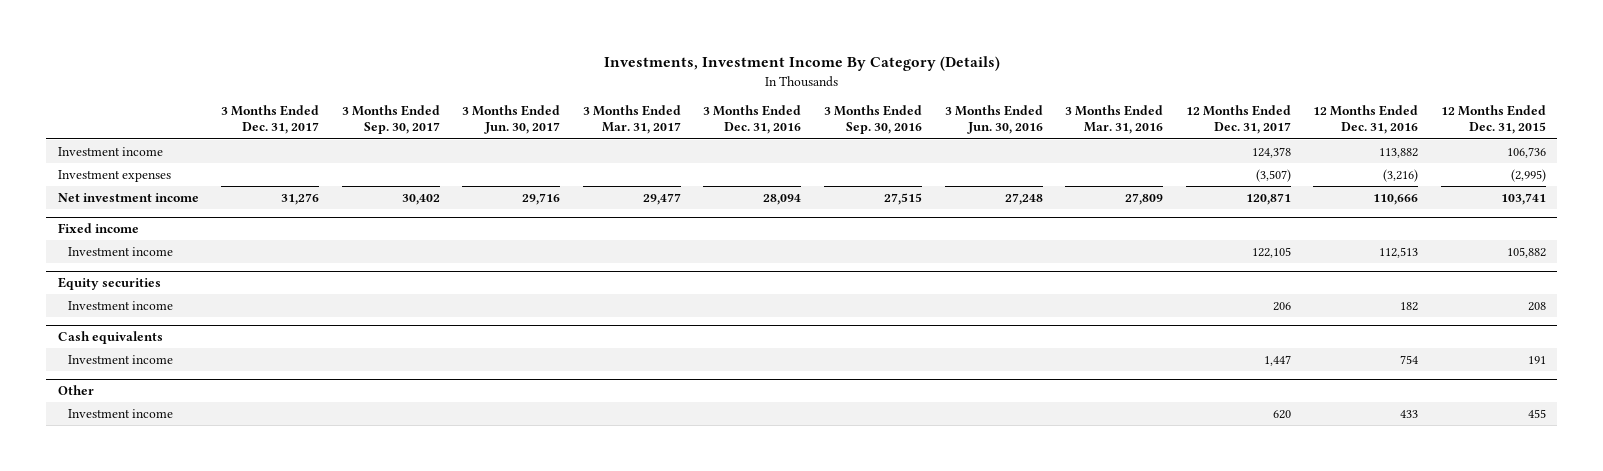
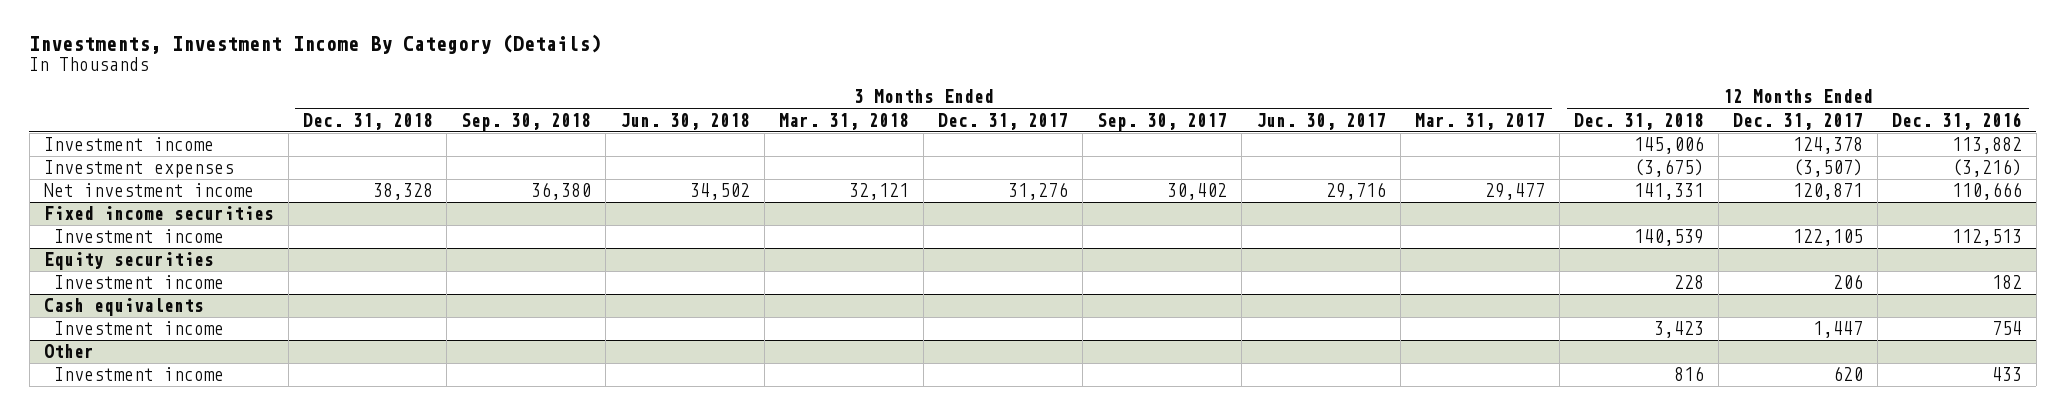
[703,105,802,135] 3 Months Ended Dec. 31, 2016 -> none
[823,105,922,135] 3 Months Ended Sep. 30, 2016 -> none
[944,105,1043,135] 3 Months Ended Jun. 30, 2016 -> none
[1065,105,1164,135] 3 Months Ended Mar. 31, 2016 -> none
[1440,105,1546,135] 12 Months Ended Dec. 31, 2015 -> none
none -> [302,112,433,130] Dec. 31, 2018
none -> [461,112,592,131] Sep. 30, 2018
none -> [620,112,751,130] Jun. 30, 2018
none -> [779,112,910,130] Mar. 31, 2018
none -> [1573,112,1704,130] Dec. 31, 2018
[57,223,139,234] Fixed income -> [43,206,274,221] Fixed income securities

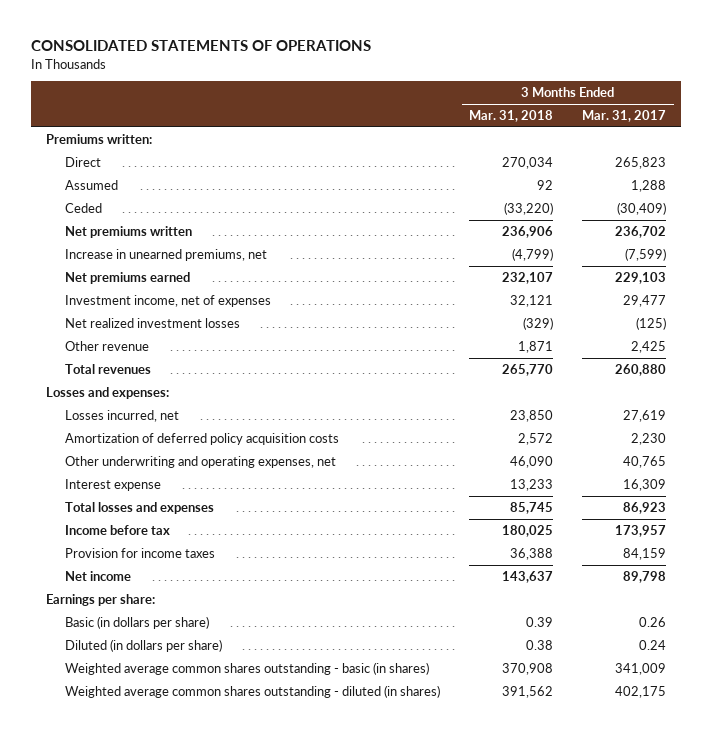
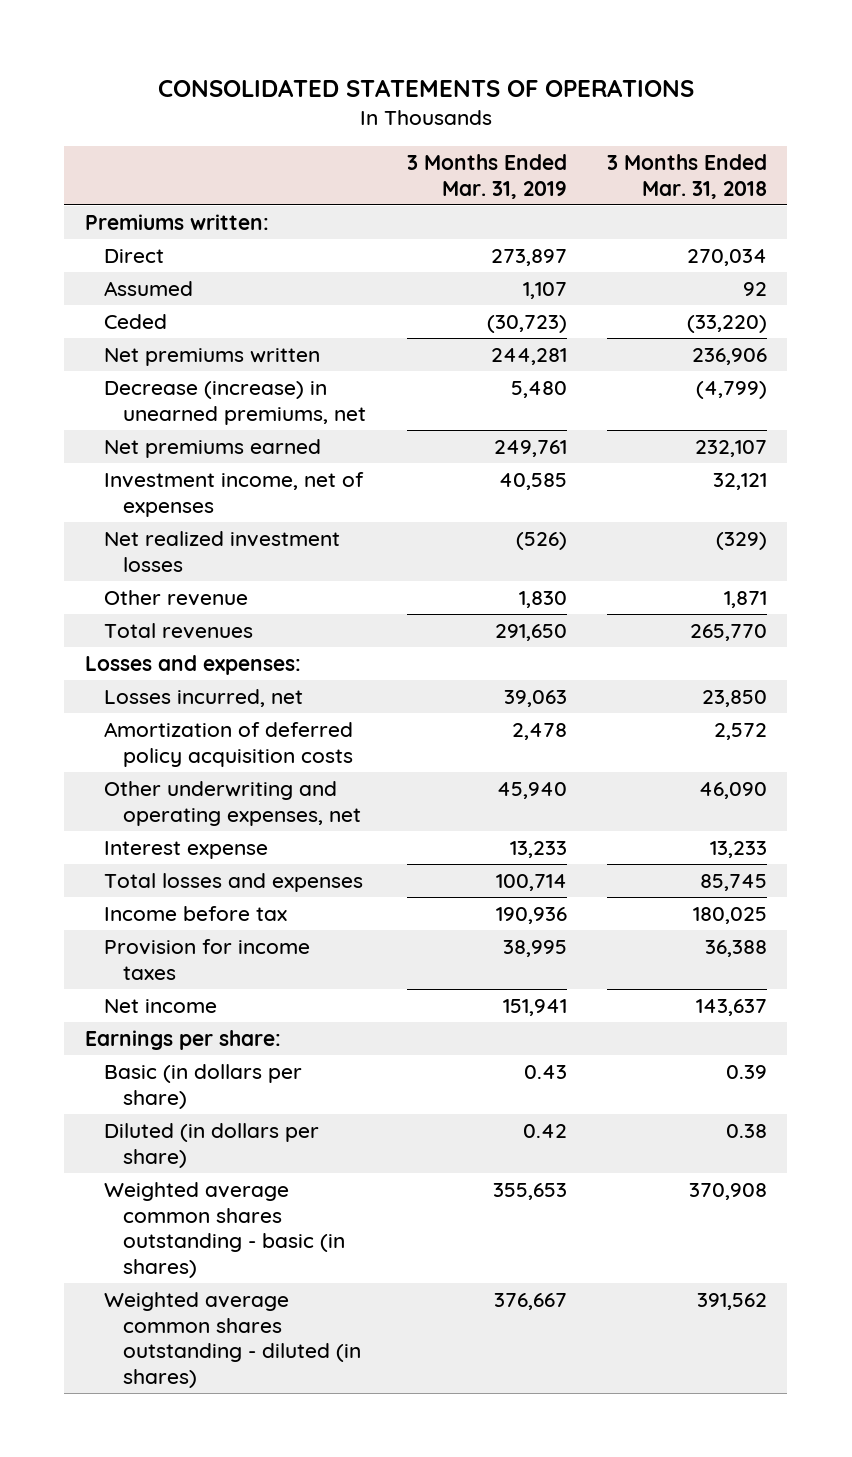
[582,109,667,122] Mar. 31, 2017 -> none
none -> [406,154,567,200] 3 Months Ended Mar. 31, 2019
[64,248,267,261] Increase in unearned premiums, net -> [103,380,367,425] Decrease (increase) in unearned premiums, net

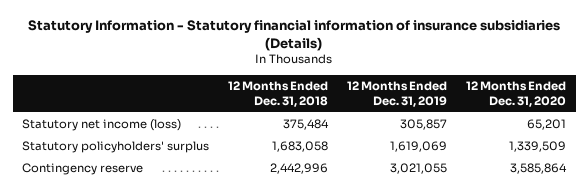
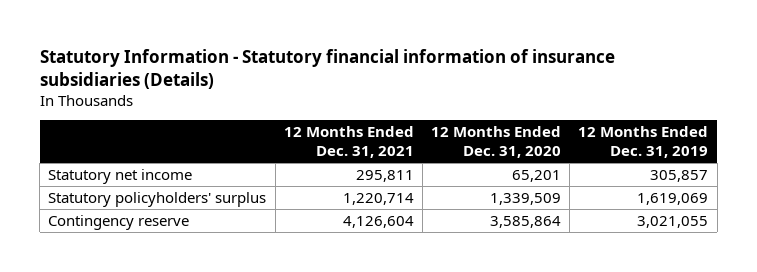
[228,81,329,107] 12 Months Ended Dec. 31, 2018 -> none
none -> [283,126,414,159] 12 Months Ended Dec. 31, 2021
[22,119,182,132] Statutory net income (loss) -> [48,168,193,184] Statutory net income

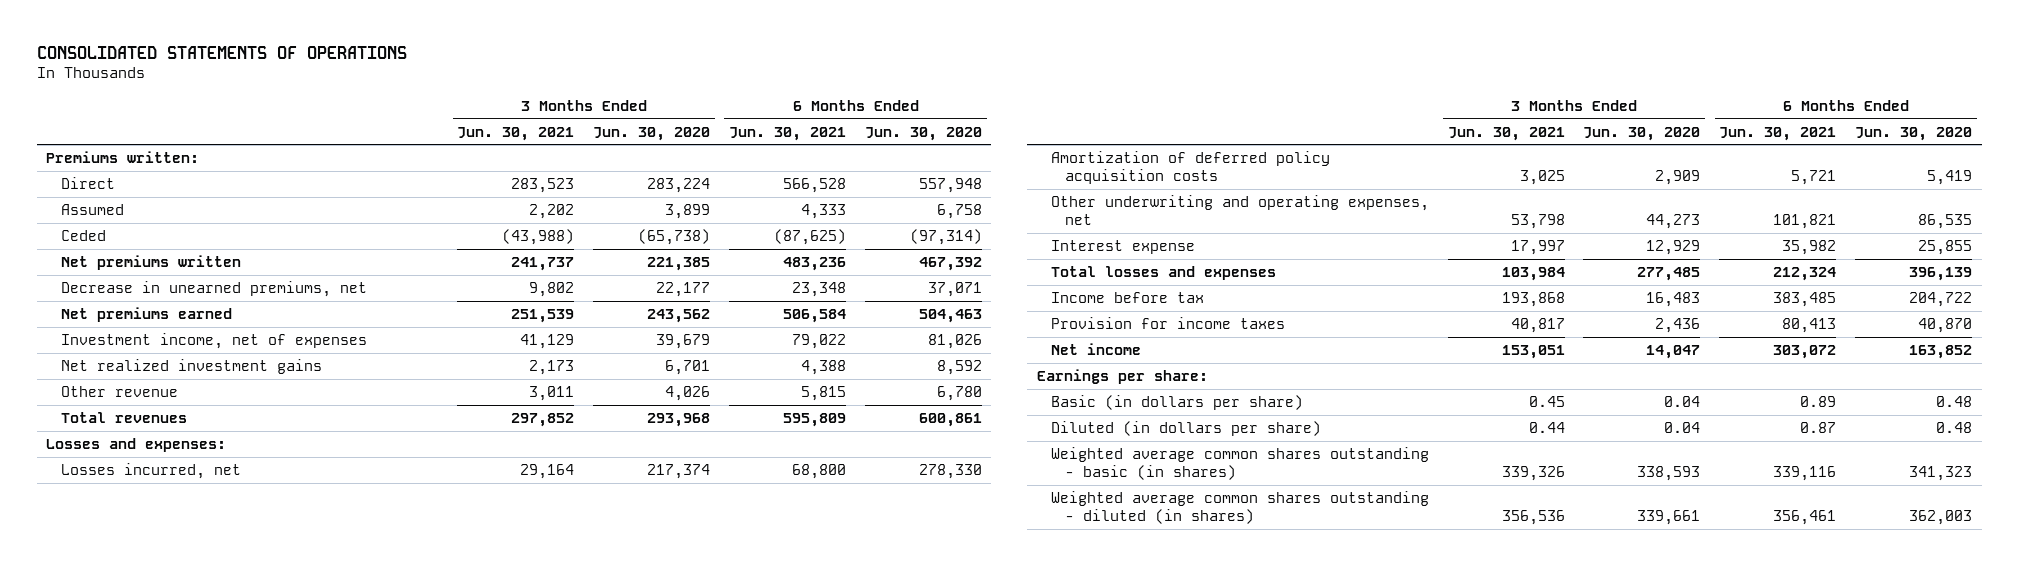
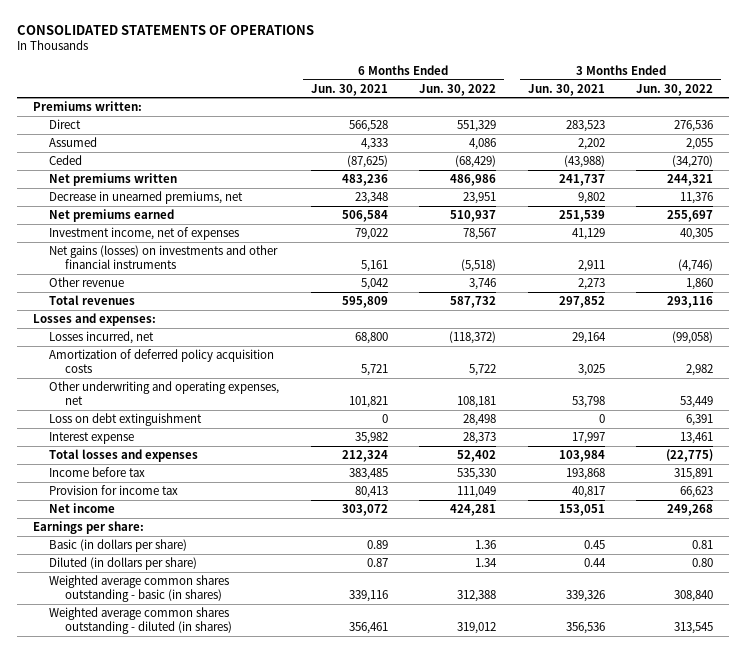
[593,126,711,141] Jun. 30, 2020 -> none
[864,126,982,141] Jun. 30, 2020 -> none
none -> [419,83,497,96] Jun. 30, 2022
none -> [636,83,714,96] Jun. 30, 2022
[60,358,322,374] Net realized investment gains -> none
none -> [48,245,278,270] Net gains (losses) on investments and other financial instruments
[529,385,575,401] 3,011 -> [577,278,605,291] 2,273
[801,385,847,401] 5,815 -> [360,278,388,291] 5,042
none -> [48,413,202,427] Loss on debt extinguishment
[1050,316,1285,329] Provision for income taxes -> [48,485,178,496] Provision for income tax

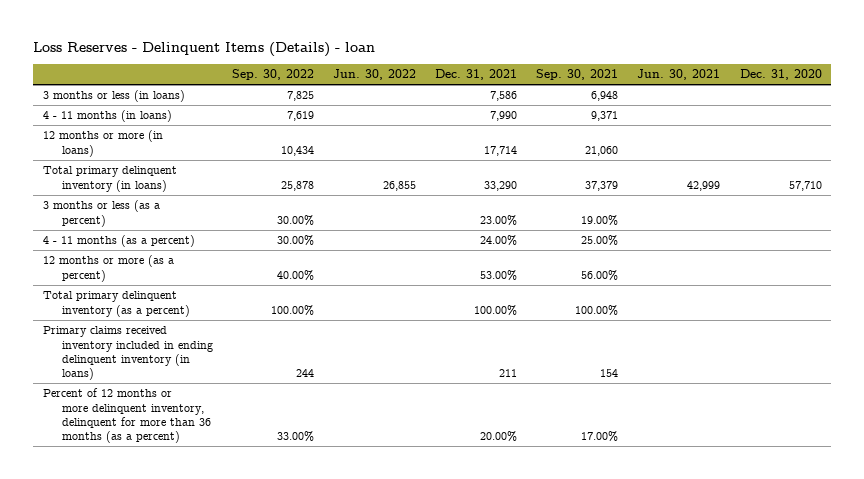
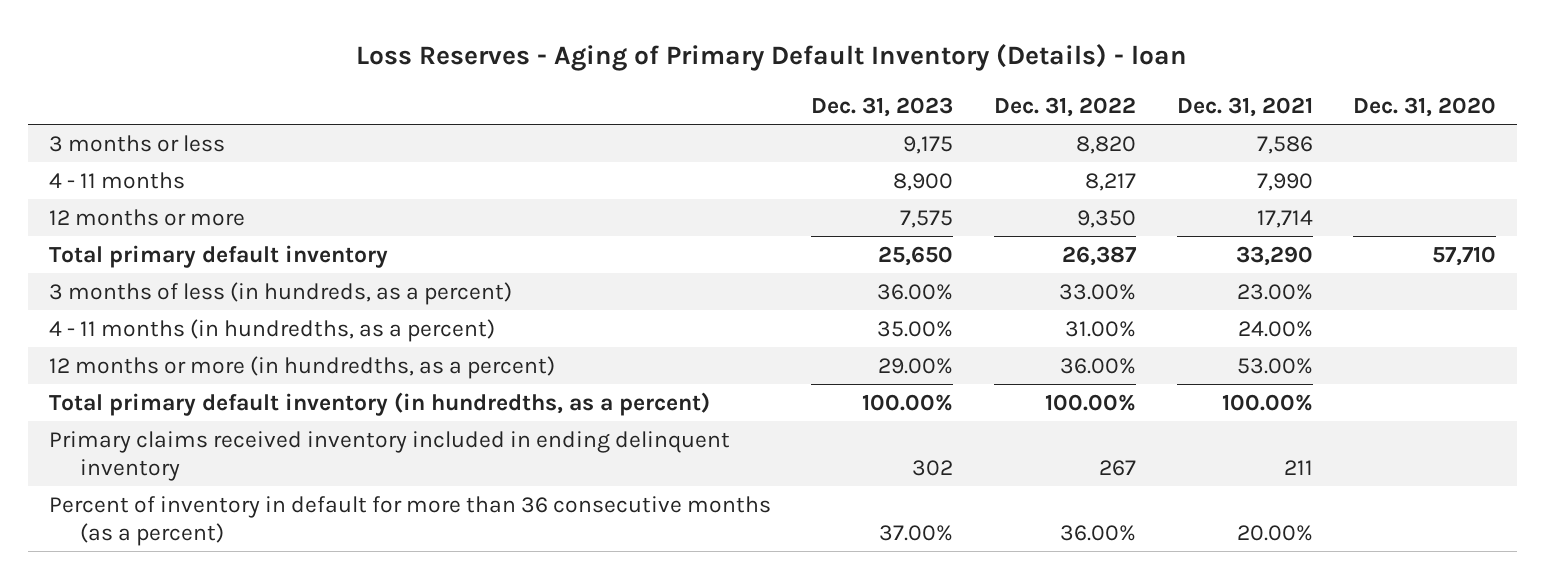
[33,41,376,57] Loss Reserves - Delinquent Items (Details) - loan -> [356,44,1188,72] Loss Reserves - Aging of Primary Default Inventory (Details) - loan
[231,69,314,81] Sep. 30, 2022 -> none
[333,69,417,81] Jun. 30, 2022 -> none
[536,69,619,81] Sep. 30, 2021 -> none
[637,69,721,81] Jun. 30, 2021 -> none
none -> [811,97,954,118] Dec. 31, 2023
none -> [993,97,1136,118] Dec. 31, 2022
[42,90,185,103] 3 months or less (in loans) -> [48,134,225,152] 3 months or less
[42,110,172,123] 4 - 11 months (in loans) -> [48,171,185,189] 4 - 11 months
[42,130,163,157] 12 months or more (in loans) -> [48,208,245,226] 12 months or more
[42,166,177,192] Total primary delinquent inventory (in loans) -> [48,244,388,268] Total primary default inventory
[42,200,160,227] 3 months or less (as a percent) -> [48,281,512,305] 3 months of less (in hundreds, as a percent)
[42,235,195,248] 4 - 11 months (as a percent) -> [48,318,495,342] 4 - 11 months (in hundredths, as a percent)
[42,255,174,282] 12 months or more (as a percent) -> [48,355,555,379] 12 months or more (in hundredths, as a percent)
[42,291,190,317] Total primary delinquent inventory (as a percent) -> [48,391,710,416] Total primary default inventory (in hundredths, as a percent)
[42,326,213,381] Primary claims received inventory included in ending delinquent inventory (in loans) -> [48,430,730,482] Primary claims received inventory included in ending delinquent inventory
[42,388,211,444] Percent of 12 months or more delinquent inventory, delinquent for more than 36 months (as a percent) -> [48,495,771,547] Percent of inventory in default for more than 36 consecutive months (as a percent)

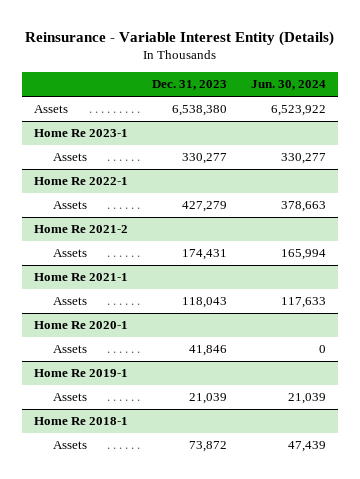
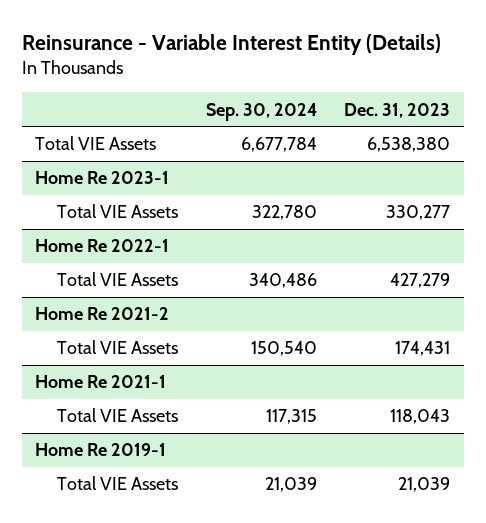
[251,80,327,91] Jun. 30, 2024 -> none
none -> [205,102,317,121] Sep. 30, 2024
[33,105,68,114] Assets -> [35,136,157,151] Total VIE Assets
[53,153,88,162] Assets -> [56,204,178,219] Total VIE Assets
[53,201,88,210] Assets -> [56,272,178,287] Total VIE Assets
[53,249,88,258] Assets -> [56,340,178,355] Total VIE Assets
[33,321,128,330] Home Re 2020-1 -> none
[53,345,88,354] Assets -> none
[53,297,88,306] Assets -> [56,408,178,423] Total VIE Assets
[33,417,128,426] Home Re 2018-1 -> none
[53,441,88,450] Assets -> none
[53,393,88,402] Assets -> [56,476,178,491] Total VIE Assets

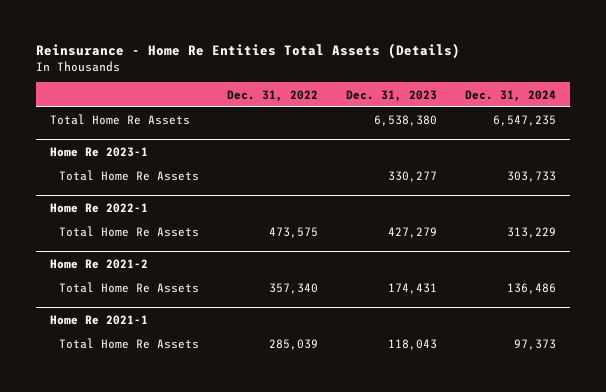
[21,33,441,55] Reinsurance - Variable Interest Entity (Details) -> [36,42,461,59] Reinsurance - Home Re Entities Total Assets (Details)
[205,102,317,121] Sep. 30, 2024 -> none
none -> [226,89,318,102] Dec. 31, 2022
none -> [464,89,556,102] Dec. 31, 2024
[35,136,157,151] Total VIE Assets -> [50,114,191,126] Total Home Re Assets
[56,204,178,219] Total VIE Assets -> [58,170,199,182] Total Home Re Assets
[56,272,178,287] Total VIE Assets -> [58,226,199,238] Total Home Re Assets
[56,340,178,355] Total VIE Assets -> [58,282,199,294] Total Home Re Assets
[35,443,167,457] Home Re 2019-1 -> none
[56,476,178,491] Total VIE Assets -> none
[56,408,178,423] Total VIE Assets -> [58,338,199,350] Total Home Re Assets

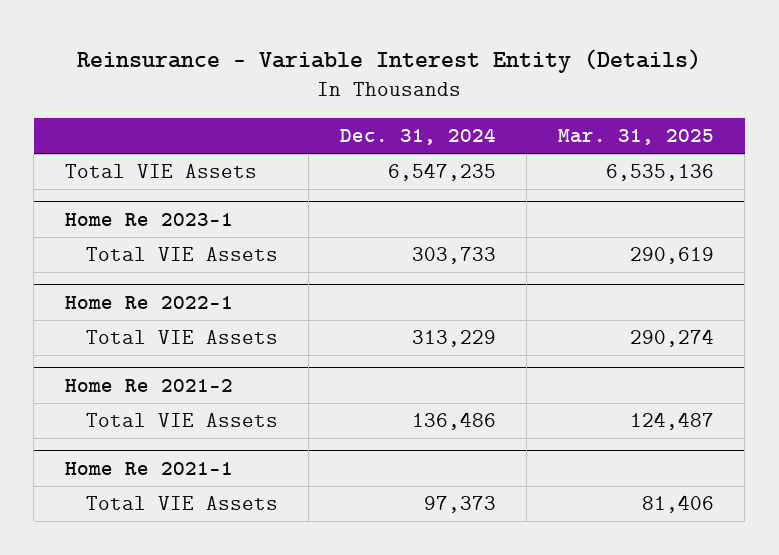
[36,42,461,59] Reinsurance - Home Re Entities Total Assets (Details) -> [77,49,702,74] Reinsurance - Variable Interest Entity (Details)
[226,89,318,102] Dec. 31, 2022 -> none
[345,89,437,102] Dec. 31, 2023 -> none
none -> [557,129,714,146] Mar. 31, 2025
[50,114,191,126] Total Home Re Assets -> [64,164,257,179] Total VIE Assets
[58,170,199,182] Total Home Re Assets -> [85,247,278,262] Total VIE Assets
[58,226,199,238] Total Home Re Assets -> [85,330,278,345] Total VIE Assets
[58,282,199,294] Total Home Re Assets -> [85,413,278,428] Total VIE Assets
[58,338,199,350] Total Home Re Assets -> [85,496,278,511] Total VIE Assets

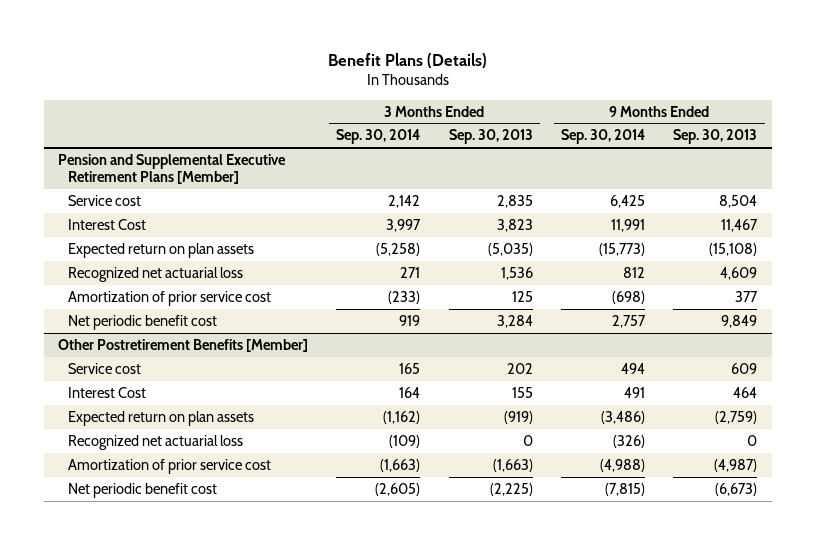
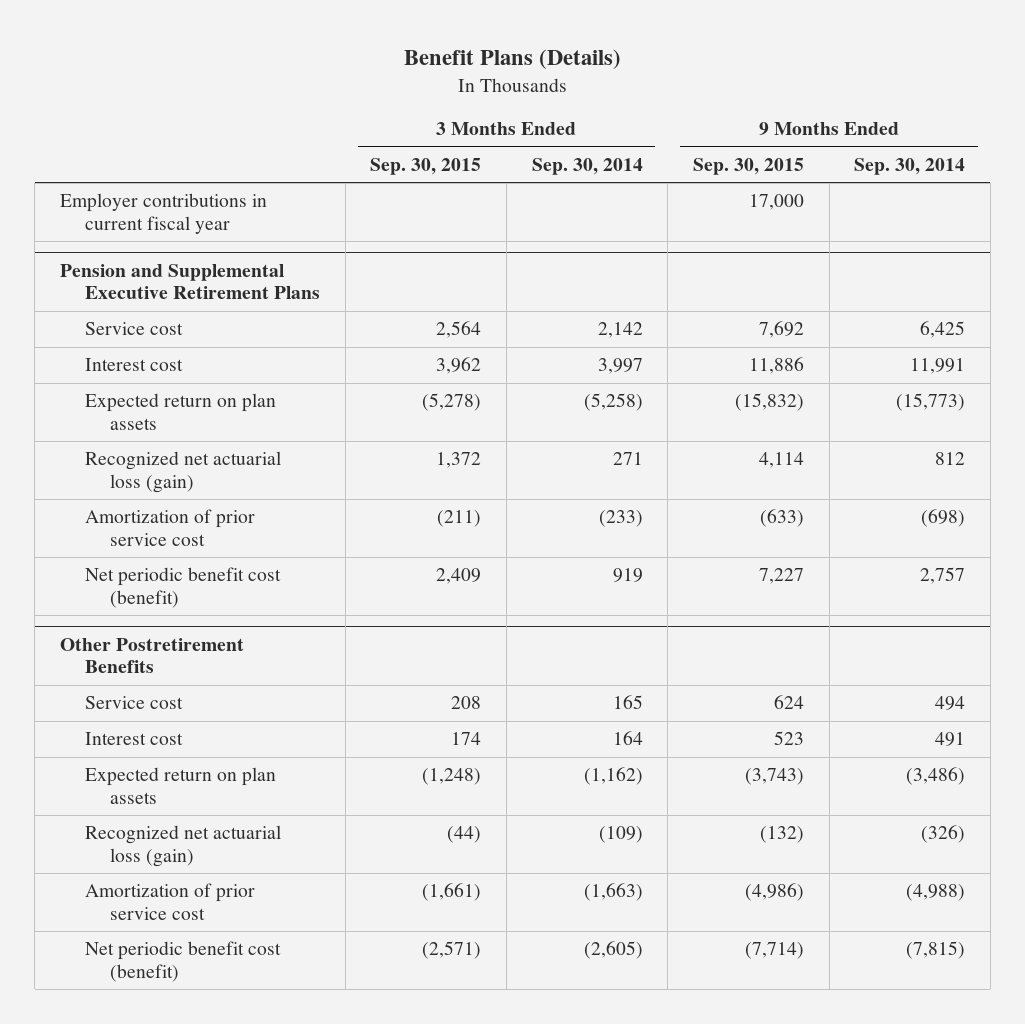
[448,129,533,145] Sep. 30, 2013 -> none
[673,129,758,145] Sep. 30, 2013 -> none
none -> [370,158,482,176] Sep. 30, 2015
none -> [692,158,804,176] Sep. 30, 2015
none -> [60,193,268,234] Employer contributions in current fiscal year
[57,153,286,184] Pension and Supplemental Executive Retirement Plans [Member] -> [60,263,321,300] Pension and Supplemental Executive Retirement Plans
[68,218,147,230] Interest Cost -> [85,358,184,372] Interest cost
[68,266,244,282] Recognized net actuarial loss -> [85,451,282,493] Recognized net actuarial loss (gain)
[68,314,218,330] Net periodic benefit cost -> [85,567,282,608] Net periodic benefit cost (benefit)
[57,338,308,352] Other Postretirement Benefits [Member] -> [60,637,245,674] Other Postretirement Benefits
[68,386,147,398] Interest Cost -> [85,732,184,746] Interest cost
[68,434,244,450] Recognized net actuarial loss -> [85,825,282,867] Recognized net actuarial loss (gain)
[68,482,218,498] Net periodic benefit cost -> [85,941,282,982] Net periodic benefit cost (benefit)

